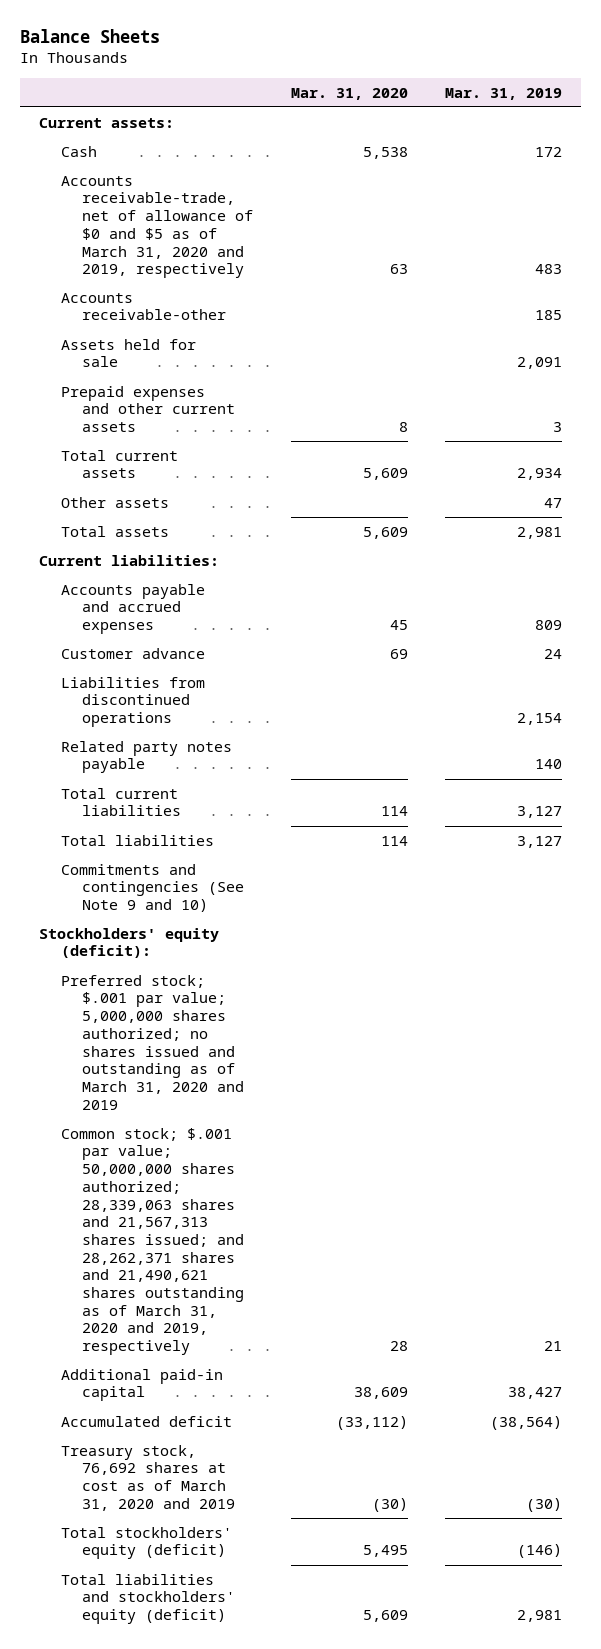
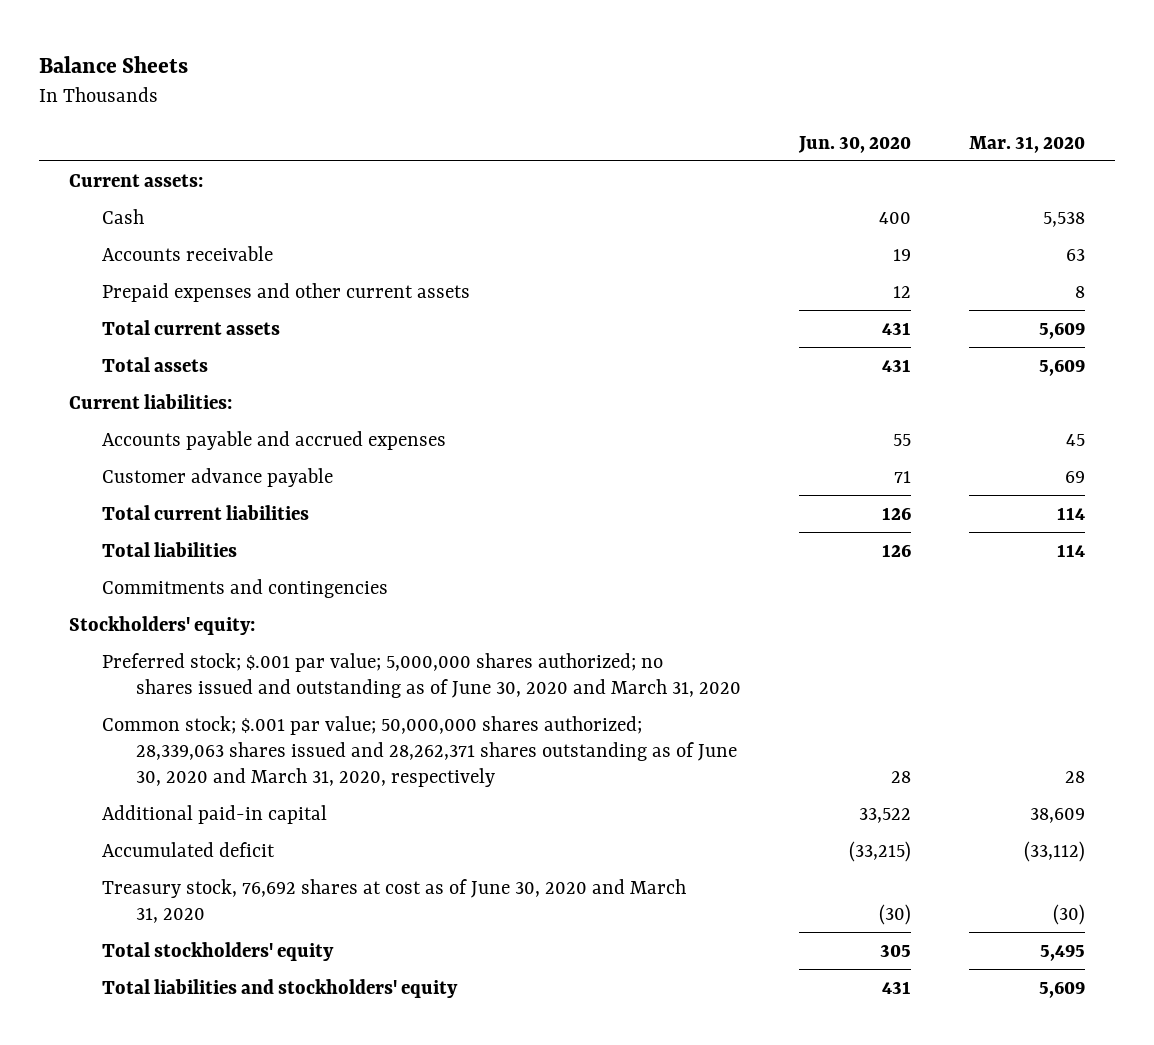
[445,87,563,100] Mar. 31, 2019 -> none
none -> [798,135,912,153] Jun. 30, 2020
[60,292,227,321] Accounts receivable-other -> none
[60,338,196,368] Assets held for sale -> none
[60,175,254,279] Accounts receivable-trade, net of allowance of $0 and $5 as of March 31, 2020 and 2019, respectively -> [102,245,274,261] Accounts receivable
[60,496,169,508] Other assets -> none
[60,676,205,728] Liabilities from discontinued operations -> none
[60,740,232,774] Related party notes payable -> none
[60,647,205,659] Customer advance -> [102,467,334,487] Customer advance payable
[60,863,245,913] Commitments and contingencies (See Note 9 and 10) -> [102,578,389,598] Commitments and contingencies
[39,927,220,959] Stockholders' equity (deficit): -> [68,615,255,635] Stockholders' equity:
[60,974,245,1110] Preferred stock; $.001 par value; 5,000,000 shares authorized; no shares issued and outstanding as of March 31, 2020 and 2019 -> [102,652,741,698] Preferred stock; $.001 par value; 5,000,000 shares authorized; no shares issued and outstanding as of June 30, 2020 and March 31, 2020
[60,1127,245,1355] Common stock; $.001 par value; 50,000,000 shares authorized; 28,339,063 shares and 21,567,313 shares issued; and 28,262,371 shares and 21,490,621 shares outstanding as of March 31, 2020 and 2019, respectively -> [102,715,737,788] Common stock; $.001 par value; 50,000,000 shares authorized; 28,339,063 shares issued and 28,262,371 shares outstanding as of June 30, 2020 and March 31, 2020, respectively
[60,1444,236,1511] Treasury stock, 76,692 shares at cost as of March 31, 2020 and 2019 -> [102,878,687,923] Treasury stock, 76,692 shares at cost as of June 30, 2020 and March 31, 2020
[60,1526,232,1560] Total stockholders' equity (deficit) -> [102,941,335,961] Total stockholders' equity
[60,1573,236,1625] Total liabilities and stockholders' equity (deficit) -> [102,978,459,998] Total liabilities and stockholders' equity

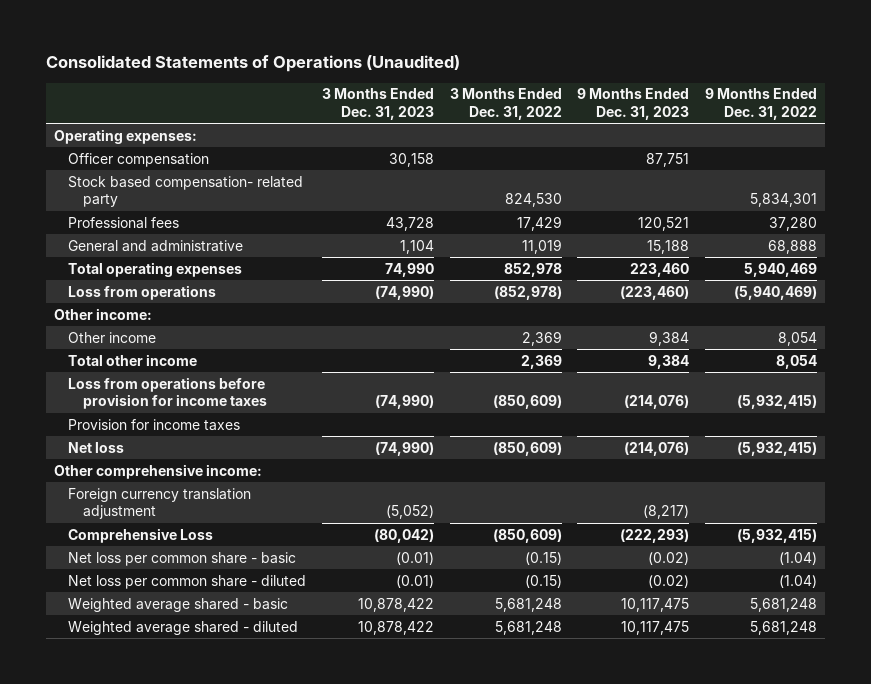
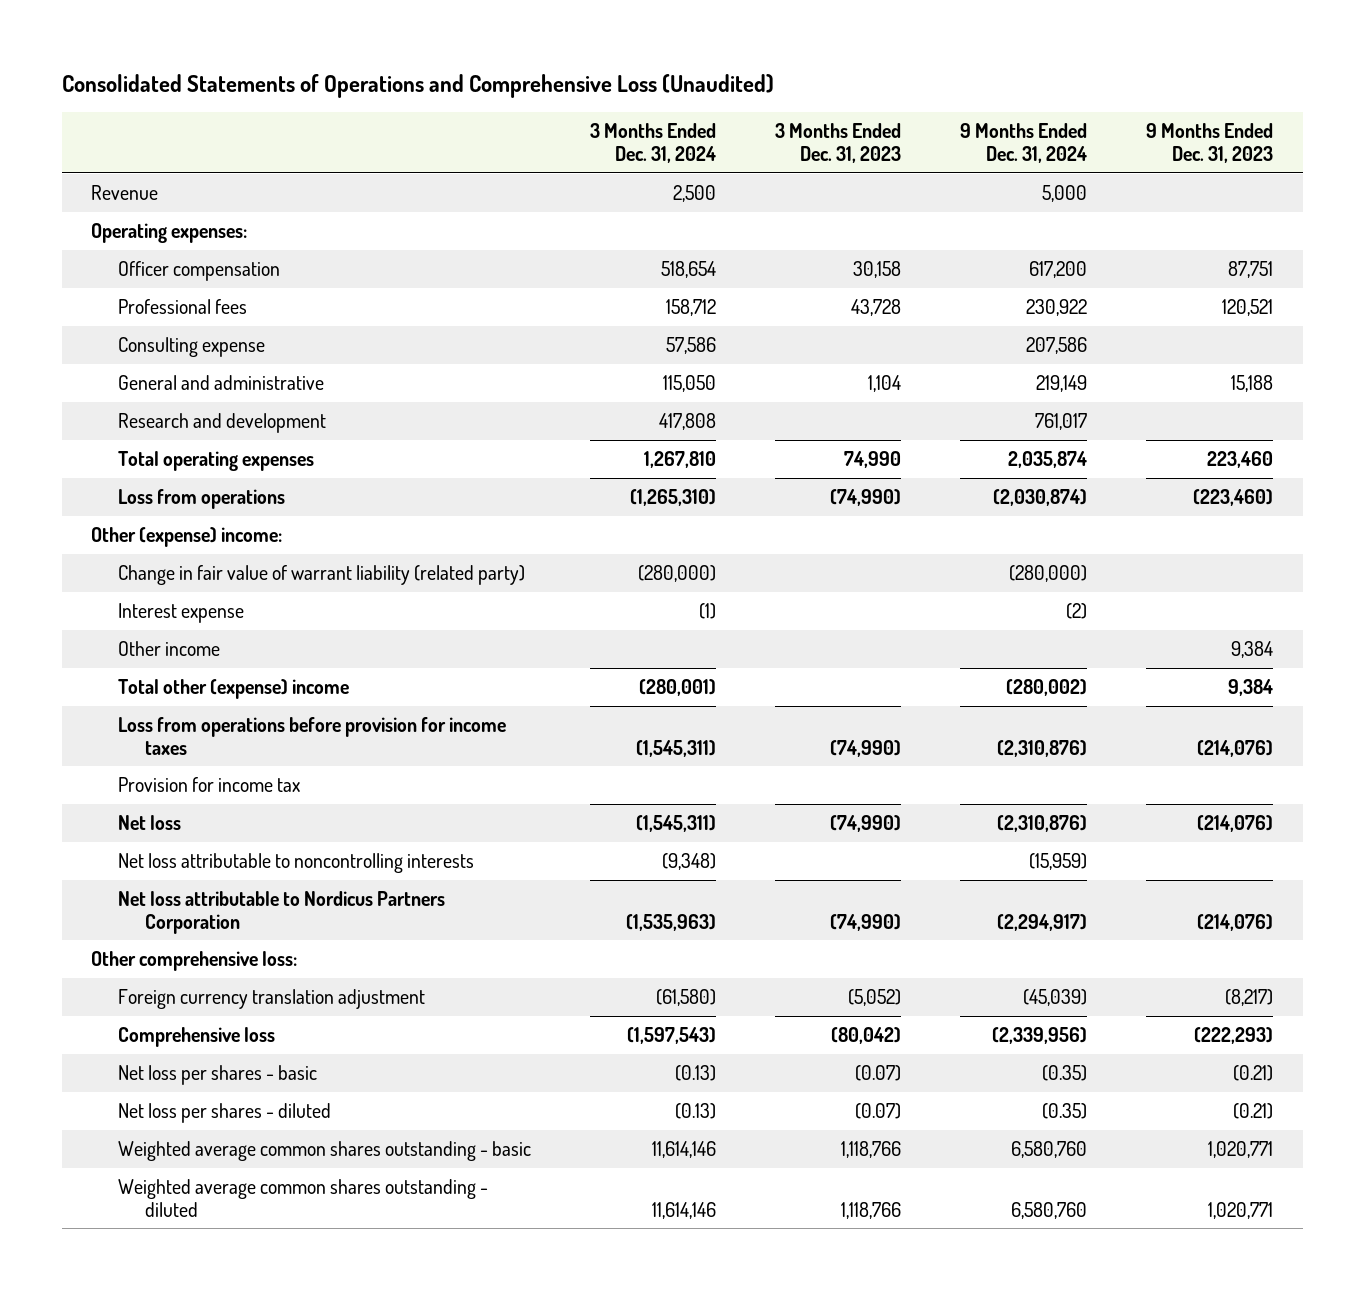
[46,55,461,73] Consolidated Statements of Operations (Unaudited) -> [61,74,774,99] Consolidated Statements of Operations and Comprehensive Loss (Unaudited)
[449,88,562,120] 3 Months Ended Dec. 31, 2022 -> none
[705,88,818,120] 9 Months Ended Dec. 31, 2022 -> none
none -> [590,123,717,163] 3 Months Ended Dec. 31, 2024
none -> [960,123,1088,163] 9 Months Ended Dec. 31, 2024
none -> [91,184,159,200] Revenue
[68,175,304,208] Stock based compensation- related party -> none
none -> [118,336,266,357] Consulting expense
none -> [118,412,327,433] Research and development
[54,307,153,320] Other income: -> [91,526,283,547] Other (expense) income:
none -> [118,564,526,585] Change in fair value of warrant liability (related party)
none -> [118,602,245,623] Interest expense
[68,353,198,366] Total other income -> [118,678,350,699] Total other (expense) income
[68,418,241,431] Provision for income taxes -> [118,776,301,792] Provision for income tax
none -> [118,852,475,873] Net loss attributable to noncontrolling interests
none -> [118,890,446,934] Net loss attributable to Nordicus Partners Corporation
[54,463,263,479] Other comprehensive income: -> [91,950,298,971] Other comprehensive loss:
[68,527,214,543] Comprehensive Loss -> [118,1026,276,1047] Comprehensive loss
[68,551,297,566] Net loss per common share - basic -> [118,1064,318,1085] Net loss per shares - basic
[396,551,435,565] (0.01) -> [855,1064,902,1081] (0.07)
[648,551,690,565] (0.02) -> [1233,1064,1274,1081] (0.21)
[68,574,307,589] Net loss per common share - diluted -> [118,1102,332,1123] Net loss per shares - diluted
[396,574,435,588] (0.01) -> [855,1102,902,1119] (0.07)
[648,574,690,588] (0.02) -> [1233,1102,1274,1119] (0.21)
[68,597,289,612] Weighted average shared - basic -> [118,1140,532,1161] Weighted average common shares outstanding - basic
[358,597,435,612] 10,878,422 -> [841,1140,902,1158] 1,118,766
[621,597,690,612] 10,117,475 -> [1208,1140,1274,1158] 1,020,771
[68,620,299,635] Weighted average shared - diluted -> [118,1178,489,1217] Weighted average common shares outstanding - diluted
[358,620,435,635] 10,878,422 -> [841,1201,902,1219] 1,118,766
[621,620,690,635] 10,117,475 -> [1208,1201,1274,1219] 1,020,771

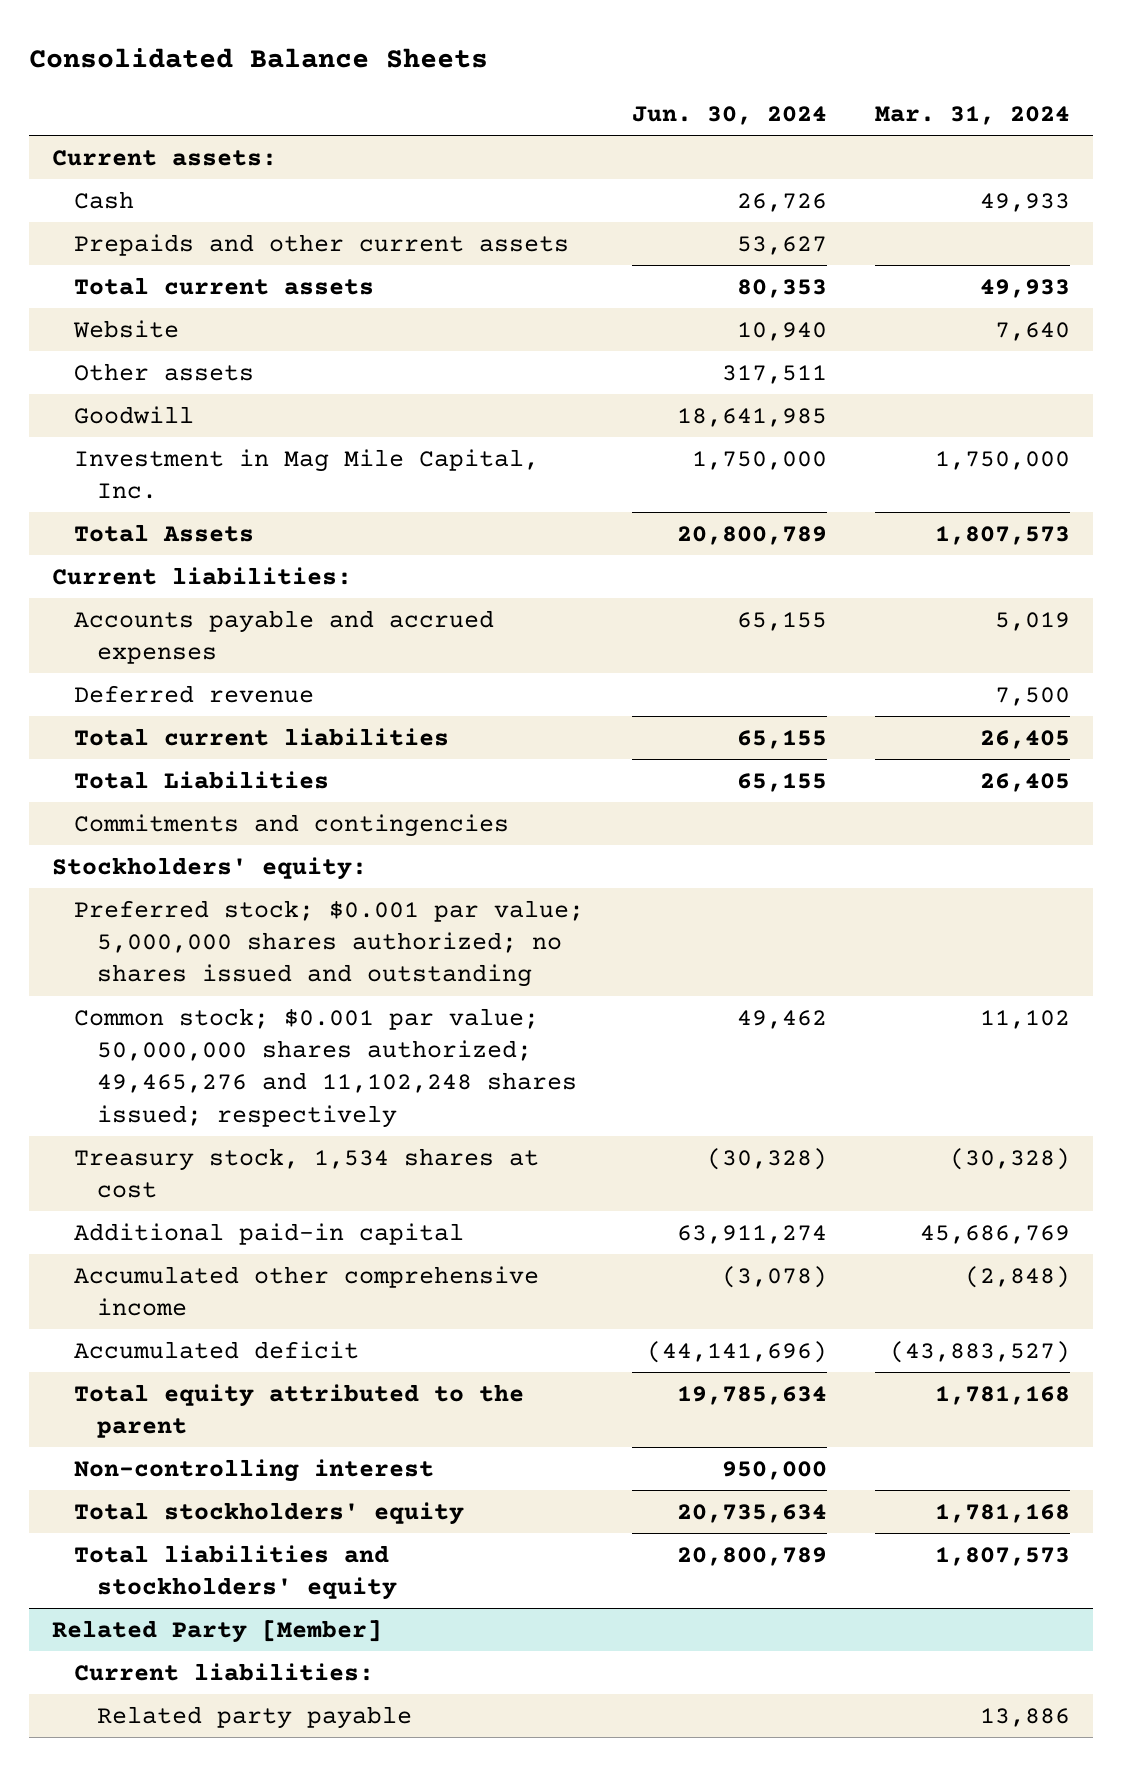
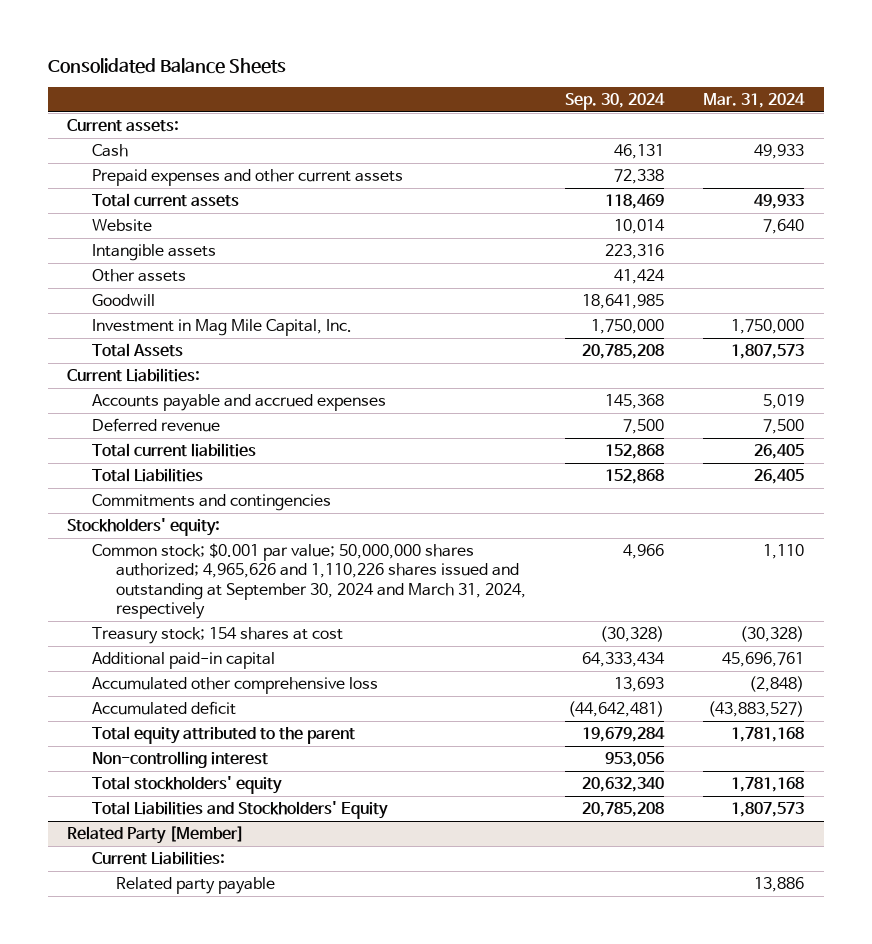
[631,105,827,125] Jun. 30, 2024 -> none
none -> [564,92,665,110] Sep. 30, 2024
[74,233,570,256] Prepaids and other current assets -> [91,168,403,186] Prepaid expenses and other current assets
none -> [91,243,216,261] Intangible assets
[52,566,353,585] Current liabilities: -> [67,367,201,382] Current Liabilities:
[74,899,585,988] Preferred stock; $0.001 par value; 5,000,000 shares authorized; no shares issued and outstanding -> none
[74,1007,577,1128] Common stock; $0.001 par value; 50,000,000 shares authorized; 49,465,276 and 11,102,248 shares issued; respectively -> [91,542,526,619] Common stock; $0.001 par value; 50,000,000 shares authorized; 4,965,626 and 1,110,226 shares issued and outstanding at September 30, 2024 and March 31, 2024, respectively
[979,1009,1070,1029] 11,102 -> [763,543,805,559] 1,110
[74,1147,540,1199] Treasury stock, 1,534 shares at cost -> [91,626,343,644] Treasury stock; 154 shares at cost
[919,1224,1070,1244] 45,686,769 -> [722,651,805,667] 45,696,761
[74,1265,540,1317] Accumulated other comprehensive income -> [91,676,378,694] Accumulated other comprehensive loss
[74,1544,397,1601] Total liabilities and stockholders' equity -> [91,800,388,819] Total Liabilities and Stockholders' Equity
[74,1662,375,1681] Current liabilities: -> [91,850,225,865] Current Liabilities:

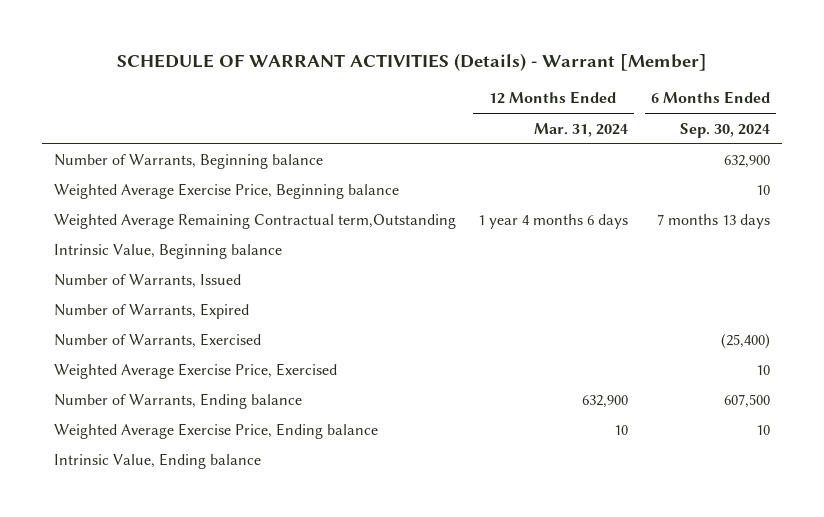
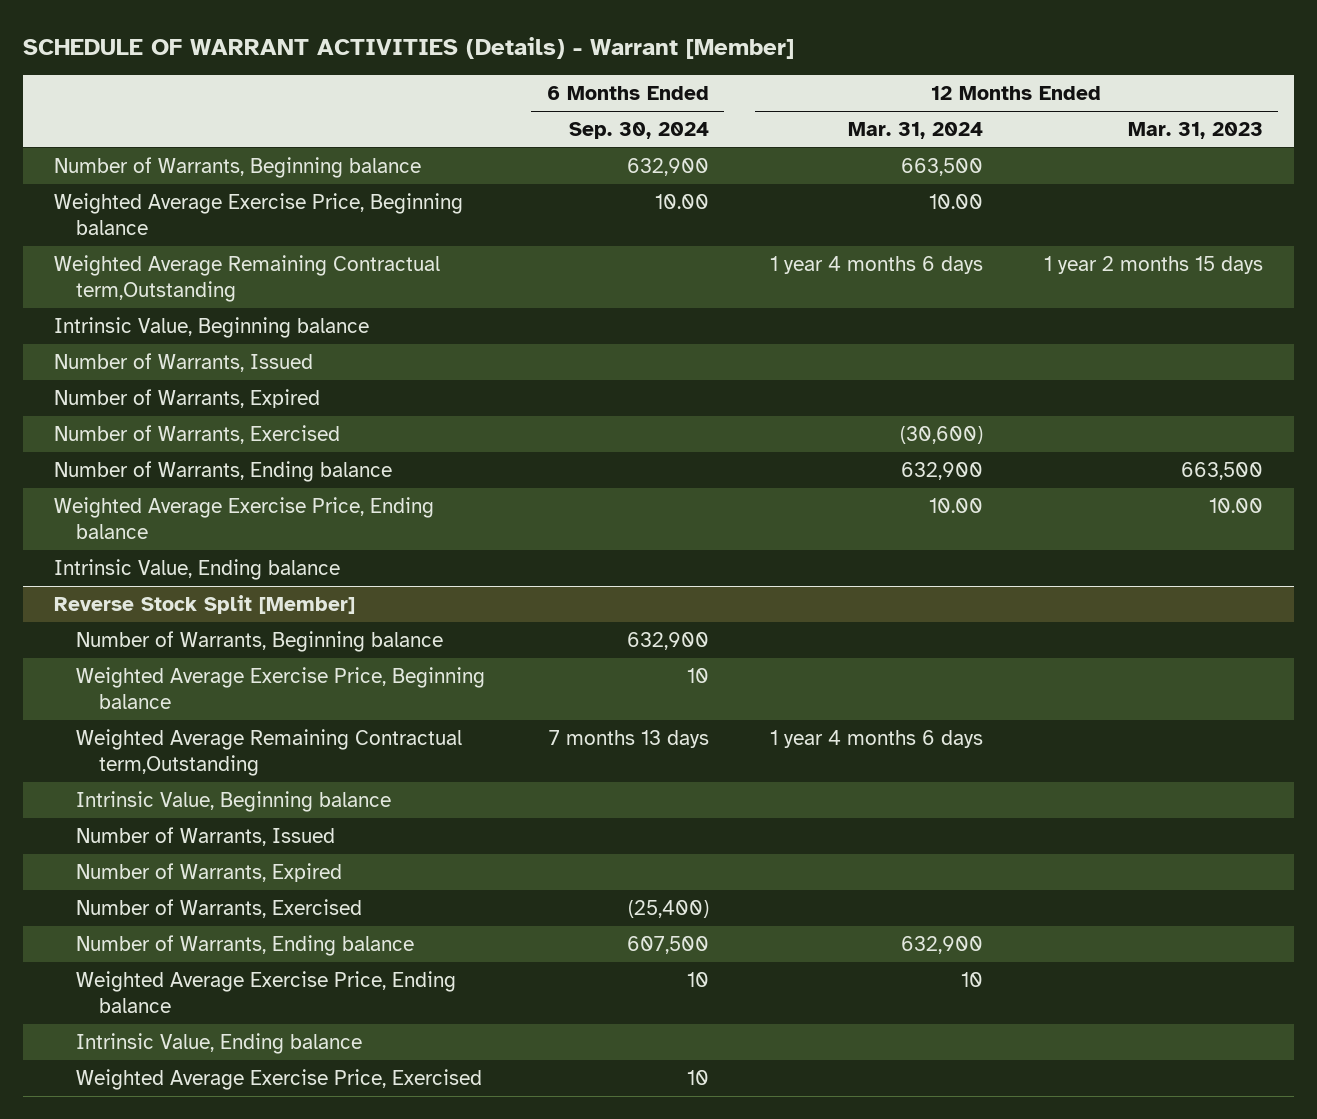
none -> [1128,121,1264,139] Mar. 31, 2023
none -> [53,156,421,178] Number of Warrants, Beginning balance
none -> [53,192,463,236] Weighted Average Exercise Price, Beginning balance
none -> [53,254,440,303] Weighted Average Remaining Contractual term,Outstanding
none -> [53,316,369,338] Intrinsic Value, Beginning balance
none -> [53,352,313,372] Number of Warrants, Issued
none -> [53,388,320,408] Number of Warrants, Expired
none -> [53,424,340,444] Number of Warrants, Exercised
none -> [53,460,392,482] Number of Warrants, Ending balance
none -> [53,496,434,540] Weighted Average Exercise Price, Ending balance
none -> [53,558,340,580] Intrinsic Value, Ending balance
none -> [53,594,355,614] Reverse Stock Split [Member]
[53,363,337,380] Weighted Average Exercise Price, Exercised -> none
none -> [76,1068,483,1090] Weighted Average Exercise Price, Exercised

